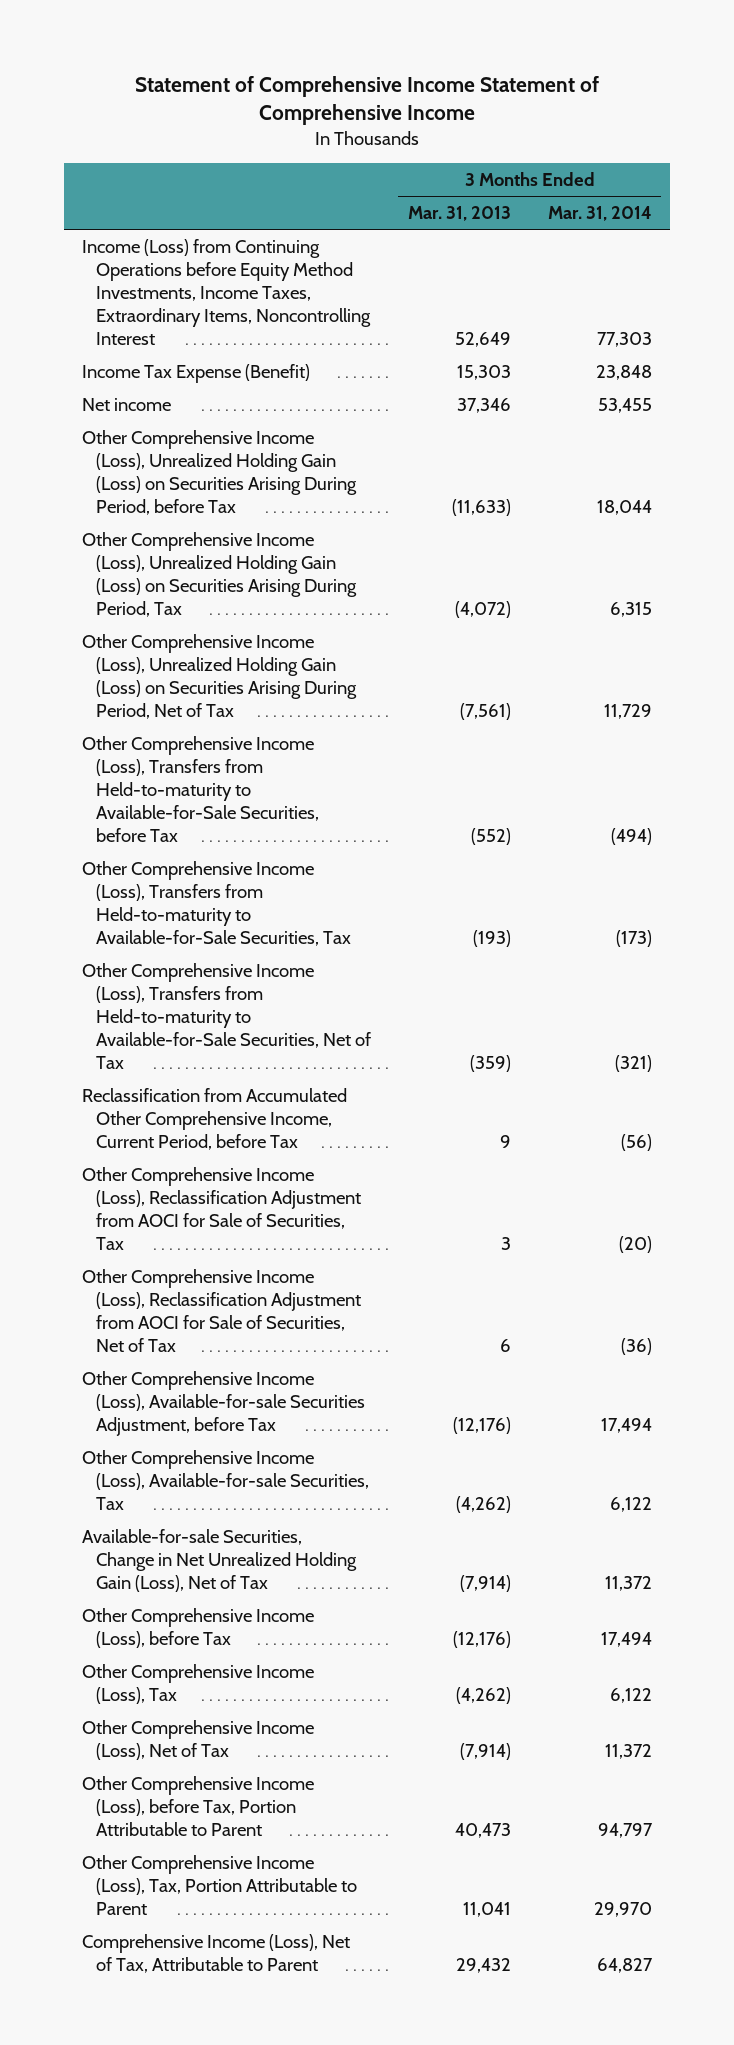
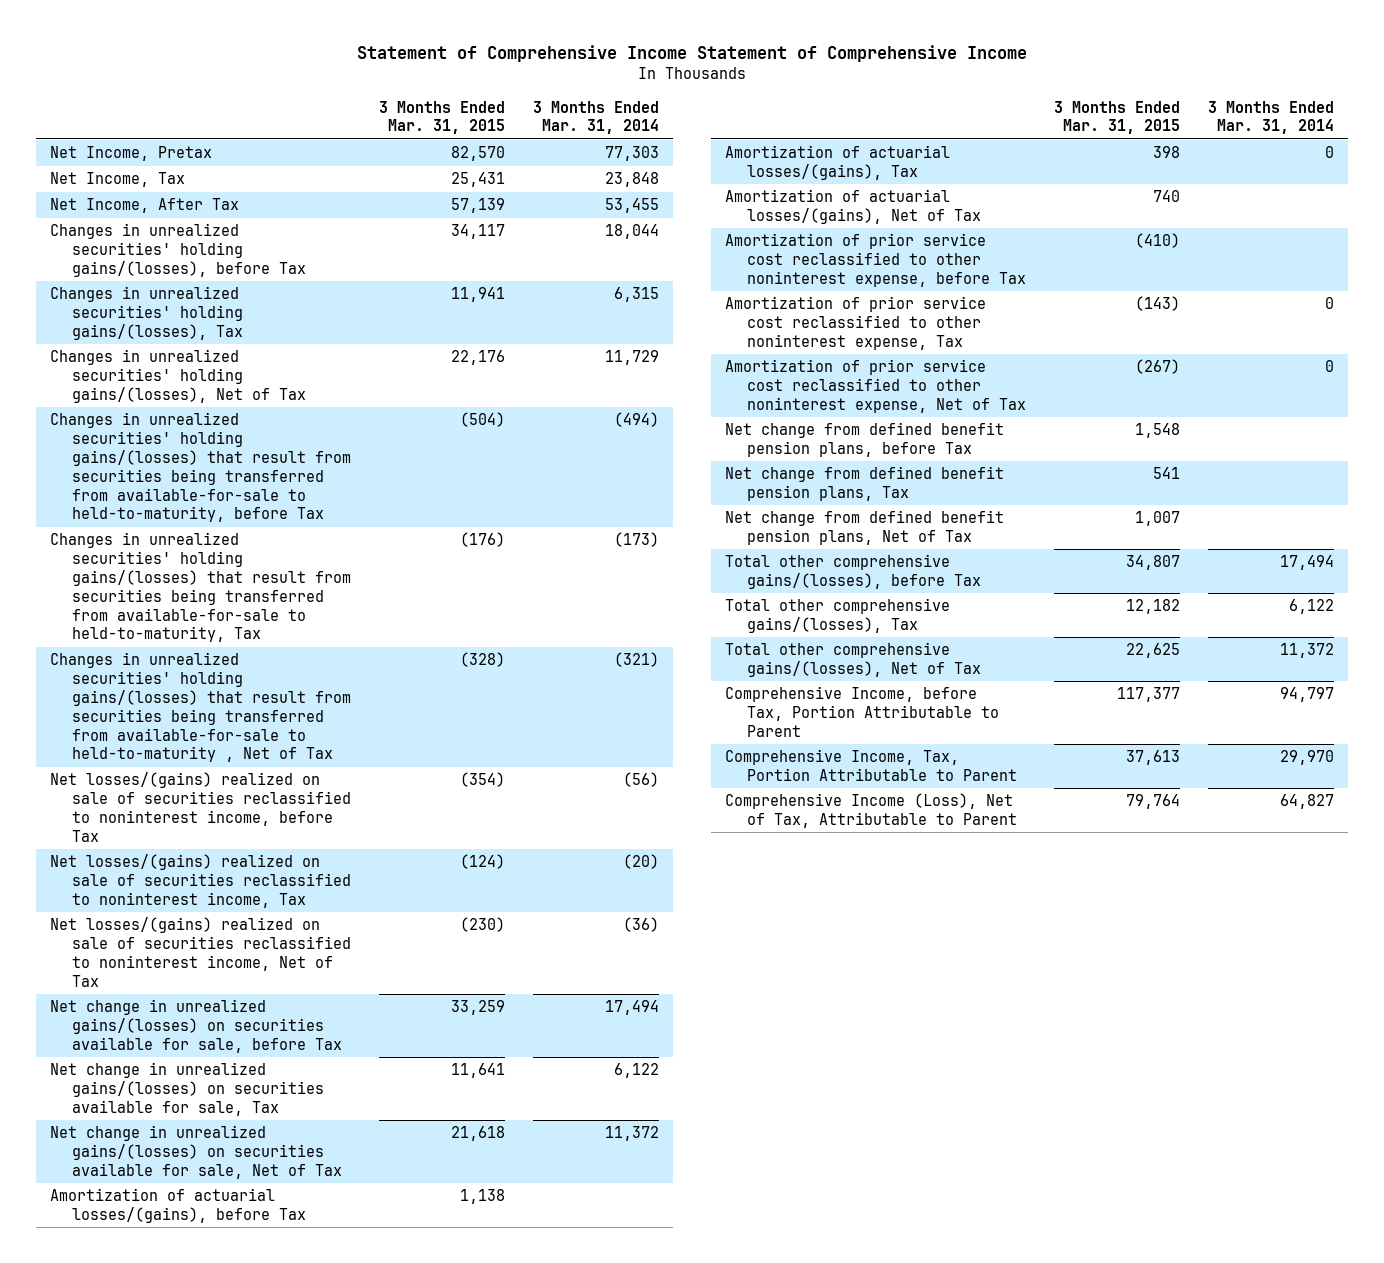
[407,206,511,222] Mar. 31, 2013 -> none
none -> [379,100,506,135] 3 Months Ended Mar. 31, 2015
[82,238,371,345] Income (Loss) from Continuing Operations before Equity Method Investments, Income Taxes, Extraordinary Items, Noncontrolling Interest -> [50,146,213,162] Net Income, Pretax
[82,363,311,383] Income Tax Expense (Benefit) -> [50,172,186,188] Net Income, Tax
[82,397,172,411] Net income -> [50,198,240,214] Net Income, After Tax
[82,429,357,515] Other Comprehensive Income (Loss), Unrealized Holding Gain (Loss) on Securities Arising During Period, before Tax -> [50,223,307,277] Changes in unrealized securities' holding gains/(losses), before Tax
[82,531,357,617] Other Comprehensive Income (Loss), Unrealized Holding Gain (Loss) on Securities Arising During Period, Tax -> [50,286,244,340] Changes in unrealized securities' holding gains/(losses), Tax
[82,633,357,719] Other Comprehensive Income (Loss), Unrealized Holding Gain (Loss) on Securities Arising During Period, Net of Tax -> [50,349,307,403] Changes in unrealized securities' holding gains/(losses), Net of Tax
[82,735,319,842] Other Comprehensive Income (Loss), Transfers from Held-to-maturity to Available-for-Sale Securities, before Tax -> [50,412,352,523] Changes in unrealized securities' holding gains/(losses) that result from securities being transferred from available-for-sale to held-to-maturity, before Tax
[82,860,351,946] Other Comprehensive Income (Loss), Transfers from Held-to-maturity to Available-for-Sale Securities, Tax -> [50,532,352,643] Changes in unrealized securities' holding gains/(losses) that result from securities being transferred from available-for-sale to held-to-maturity, Tax
[82,962,371,1069] Other Comprehensive Income (Loss), Transfers from Held-to-maturity to Available-for-Sale Securities, Net of Tax -> [50,652,352,763] Changes in unrealized securities' holding gains/(losses) that result from securities being transferred from available-for-sale to held-to-maturity , Net of Tax
[82,1087,348,1150] Reclassification from Accumulated Other Comprehensive Income, Current Period, before Tax -> [50,772,352,842] Net losses/(gains) realized on sale of securities reclassified to noninterest income, before Tax
[82,1166,361,1250] Other Comprehensive Income (Loss), Reclassification Adjustment from AOCI for Sale of Securities, Tax -> [50,854,352,908] Net losses/(gains) realized on sale of securities reclassified to noninterest income, Tax
[82,1268,361,1352] Other Comprehensive Income (Loss), Reclassification Adjustment from AOCI for Sale of Securities, Net of Tax -> [50,917,352,987] Net losses/(gains) realized on sale of securities reclassified to noninterest income, Net of Tax
[82,1370,365,1436] Other Comprehensive Income (Loss), Available-for-sale Securities Adjustment, before Tax -> [50,999,343,1053] Net change in unrealized gains/(losses) on securities available for sale, before Tax
[82,1449,369,1510] Other Comprehensive Income (Loss), Available-for-sale Securities, Tax -> [50,1062,325,1116] Net change in unrealized gains/(losses) on securities available for sale, Tax
[82,1528,357,1592] Available-for-sale Securities, Change in Net Unrealized Holding Gain (Loss), Net of Tax -> [50,1125,343,1179] Net change in unrealized gains/(losses) on securities available for sale, Net of Tax
none -> [50,1188,307,1224] Amortization of actuarial losses/(gains), before Tax
none -> [724,145,950,181] Amortization of actuarial losses/(gains), Tax
none -> [724,189,981,225] Amortization of actuarial losses/(gains), Net of Tax
none -> [724,233,1026,287] Amortization of prior service cost reclassified to other noninterest expense, before Tax
none -> [724,296,986,350] Amortization of prior service cost reclassified to other noninterest expense, Tax
none -> [724,359,1026,413] Amortization of prior service cost reclassified to other noninterest expense, Net of Tax
none -> [724,422,1004,458] Net change from defined benefit pension plans, before Tax
none -> [724,466,1004,502] Net change from defined benefit pension plans, Tax
none -> [724,510,1004,546] Net change from defined benefit pension plans, Net of Tax
[82,1607,315,1648] Other Comprehensive Income (Loss), before Tax -> [724,554,981,590] Total other comprehensive gains/(losses), before Tax
[82,1663,315,1704] Other Comprehensive Income (Loss), Tax -> [724,598,950,634] Total other comprehensive gains/(losses), Tax
[82,1719,315,1760] Other Comprehensive Income (Loss), Net of Tax -> [724,642,981,678] Total other comprehensive gains/(losses), Net of Tax
[82,1775,315,1836] Other Comprehensive Income (Loss), before Tax, Portion Attributable to Parent -> [724,686,999,737] Comprehensive Income, before Tax, Portion Attributable to Parent
[82,1854,357,1915] Other Comprehensive Income (Loss), Tax, Portion Attributable to Parent -> [724,749,1017,782] Comprehensive Income, Tax, Portion Attributable to Parent

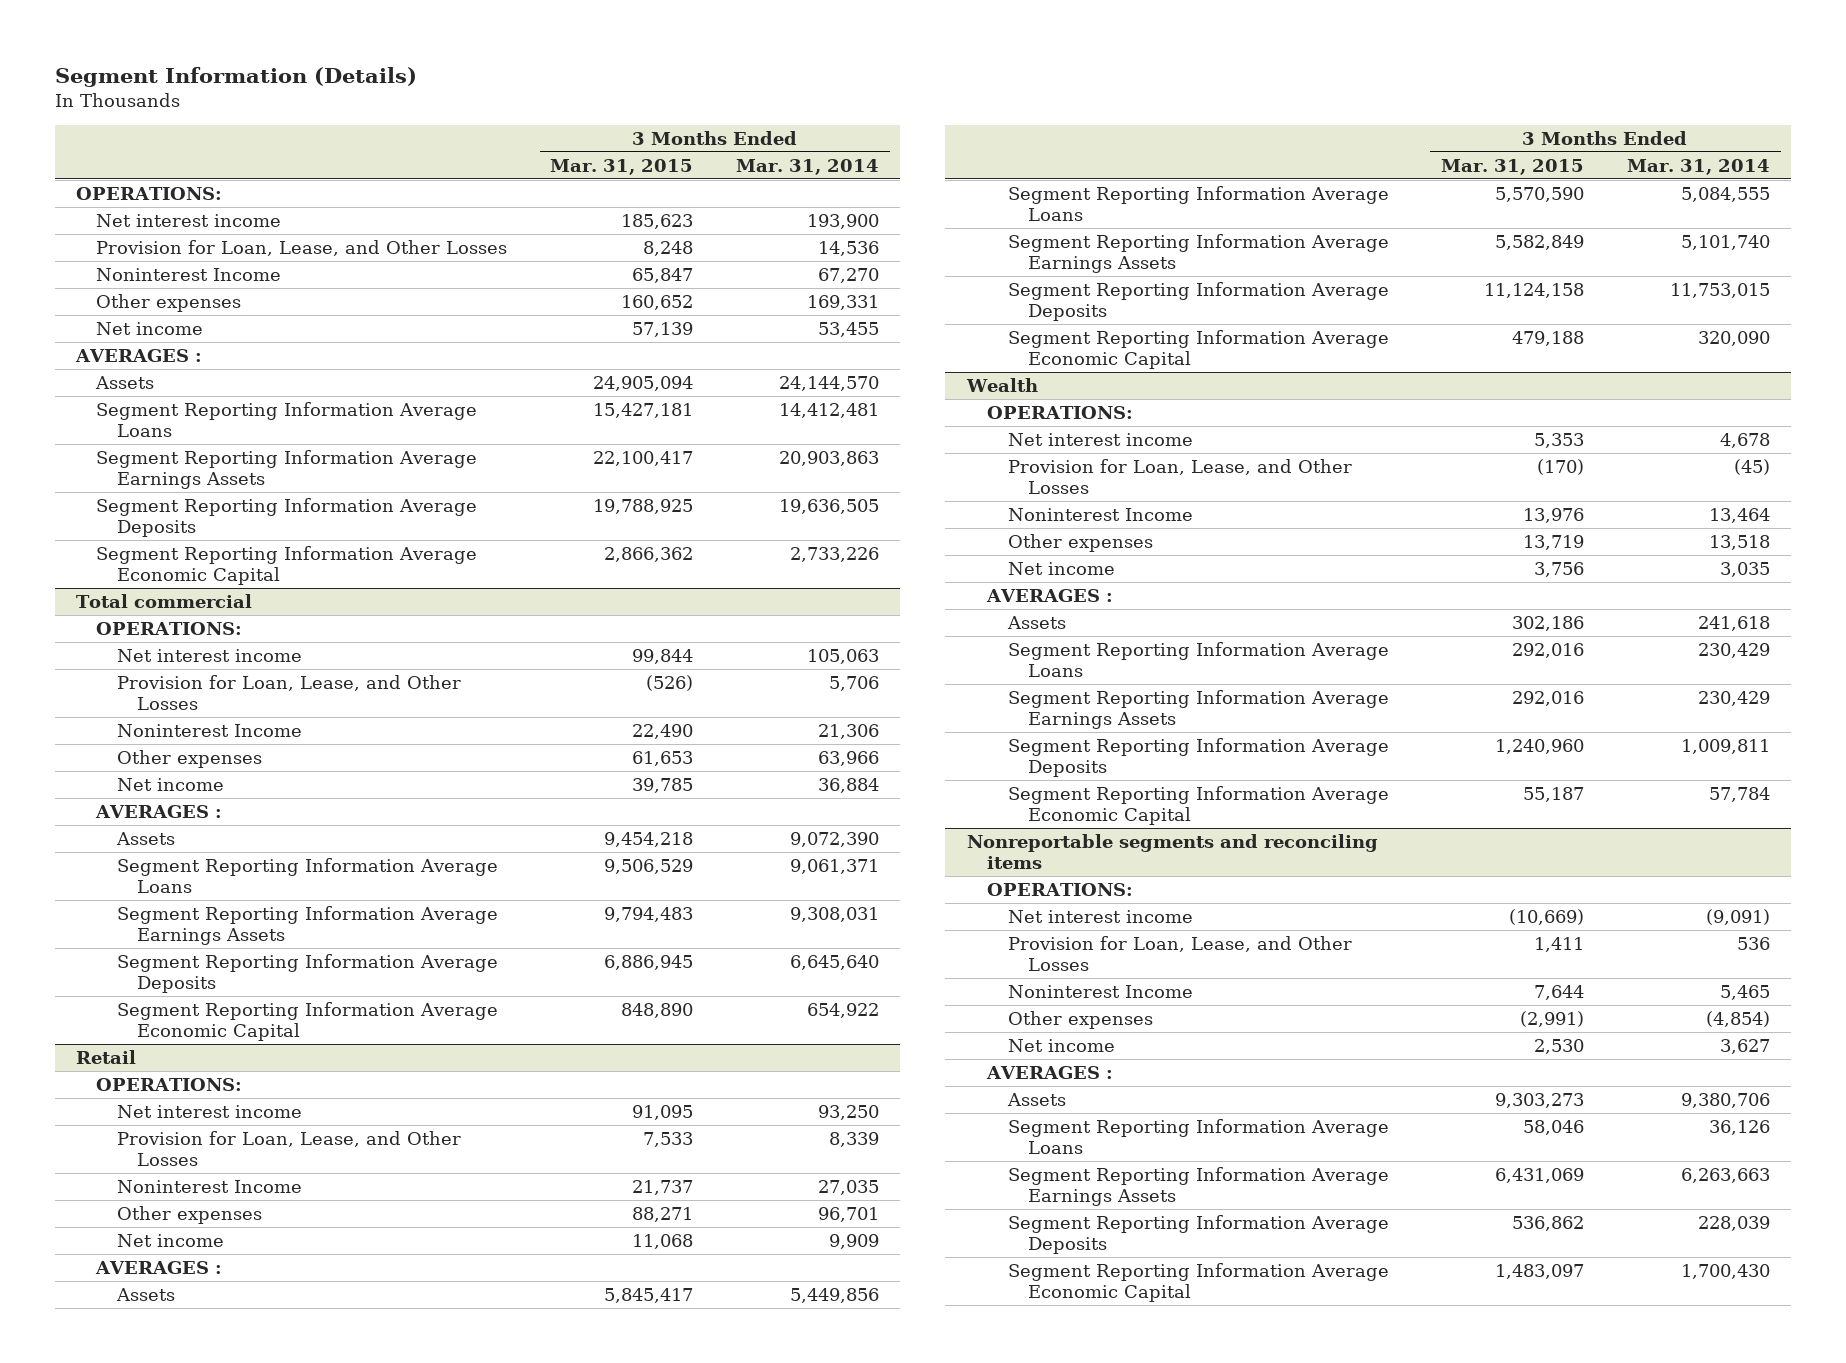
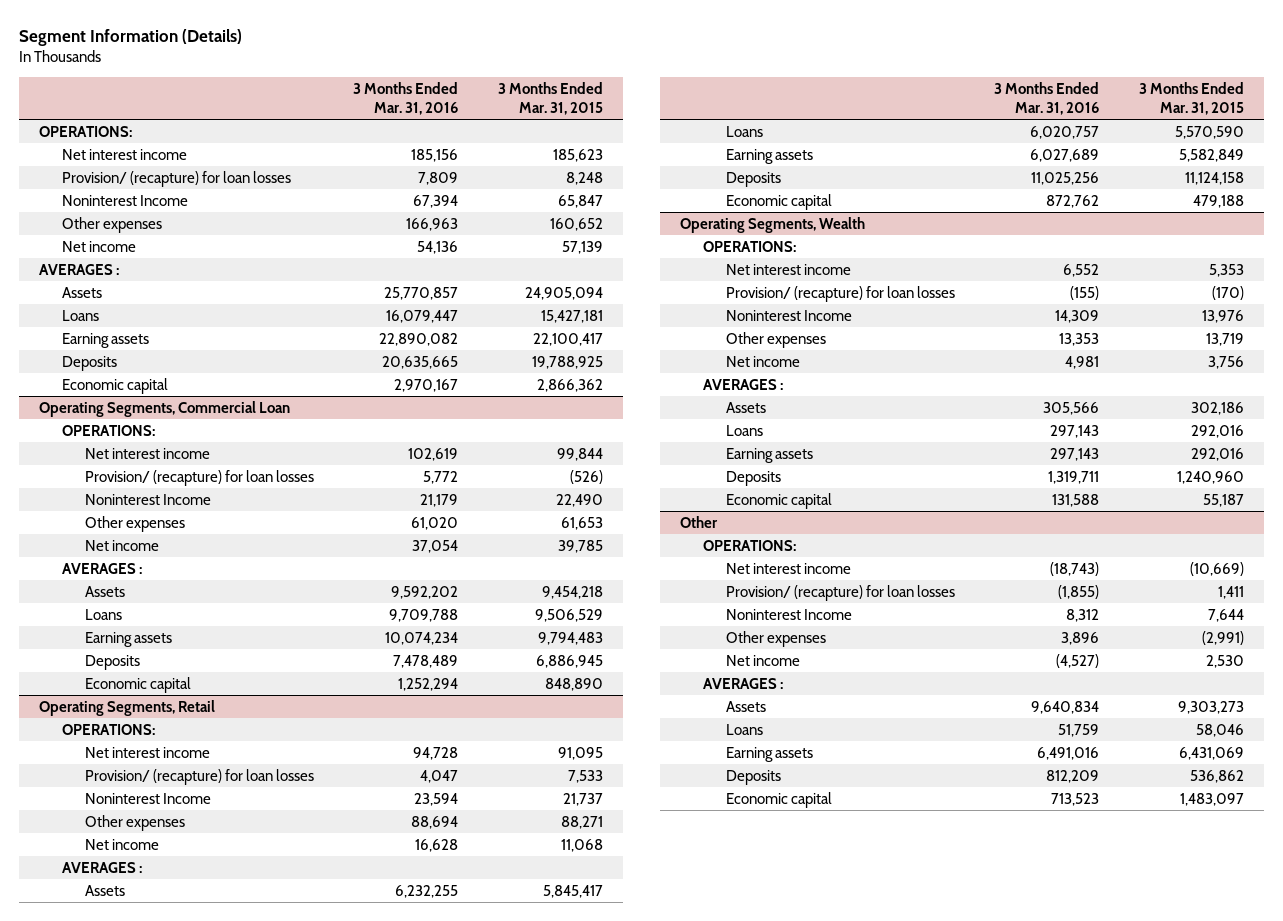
[735,158,879,175] Mar. 31, 2014 -> none
none -> [353,81,459,115] 3 Months Ended Mar. 31, 2016
[96,240,508,257] Provision for Loan, Lease, and Other Losses -> [61,170,291,187] Provision/ (recapture) for loan losses
[75,594,252,609] Total commercial -> none
[96,402,478,438] Segment Reporting Information Average Loans -> [61,309,99,321] Loans
[96,450,478,490] Segment Reporting Information Average Earnings Assets -> [61,332,149,348] Earning assets
[96,498,478,538] Segment Reporting Information Average Deposits -> [61,355,117,371] Deposits
[96,546,478,586] Segment Reporting Information Average Economic Capital -> [61,377,168,394] Economic capital
none -> [38,400,290,417] Operating Segments, Commercial Loan
[116,675,461,711] Provision for Loan, Lease, and Other Losses -> [84,469,314,486] Provision/ (recapture) for loan losses
[75,1050,136,1065] Retail -> none
[116,858,498,894] Segment Reporting Information Average Loans -> [84,608,122,620] Loans
[116,906,498,946] Segment Reporting Information Average Earnings Assets -> [84,631,172,647] Earning assets
[116,954,498,994] Segment Reporting Information Average Deposits -> [84,654,140,670] Deposits
[116,1002,498,1042] Segment Reporting Information Average Economic Capital -> [84,676,191,693] Economic capital
none -> [38,699,215,716] Operating Segments, Retail
[116,1131,461,1167] Provision for Loan, Lease, and Other Losses -> [84,768,314,785] Provision/ (recapture) for loan losses
[965,378,1038,393] Wealth -> none
[1007,186,1389,222] Segment Reporting Information Average Loans -> [725,125,763,137] Loans
[1007,234,1389,274] Segment Reporting Information Average Earnings Assets -> [725,148,813,164] Earning assets
[1007,282,1389,322] Segment Reporting Information Average Deposits -> [725,171,781,187] Deposits
[1007,330,1389,370] Segment Reporting Information Average Economic Capital -> [725,193,832,210] Economic capital
none -> [679,216,865,233] Operating Segments, Wealth
[1007,459,1352,495] Provision for Loan, Lease, and Other Losses -> [725,285,955,302] Provision/ (recapture) for loan losses
[966,834,1378,870] Nonreportable segments and reconciling items -> none
[1007,642,1389,678] Segment Reporting Information Average Loans -> [725,424,763,436] Loans
[1007,690,1389,730] Segment Reporting Information Average Earnings Assets -> [725,447,813,463] Earning assets
[1007,738,1389,778] Segment Reporting Information Average Deposits -> [725,470,781,486] Deposits
[1007,786,1389,826] Segment Reporting Information Average Economic Capital -> [725,492,832,509] Economic capital
none -> [679,515,718,528] Other
[1007,936,1352,972] Provision for Loan, Lease, and Other Losses -> [725,584,955,601] Provision/ (recapture) for loan losses
[1007,1119,1389,1155] Segment Reporting Information Average Loans -> [725,723,763,735] Loans
[1007,1167,1389,1207] Segment Reporting Information Average Earnings Assets -> [725,746,813,762] Earning assets
[1007,1215,1389,1255] Segment Reporting Information Average Deposits -> [725,769,781,785] Deposits
[1007,1263,1389,1303] Segment Reporting Information Average Economic Capital -> [725,791,832,808] Economic capital

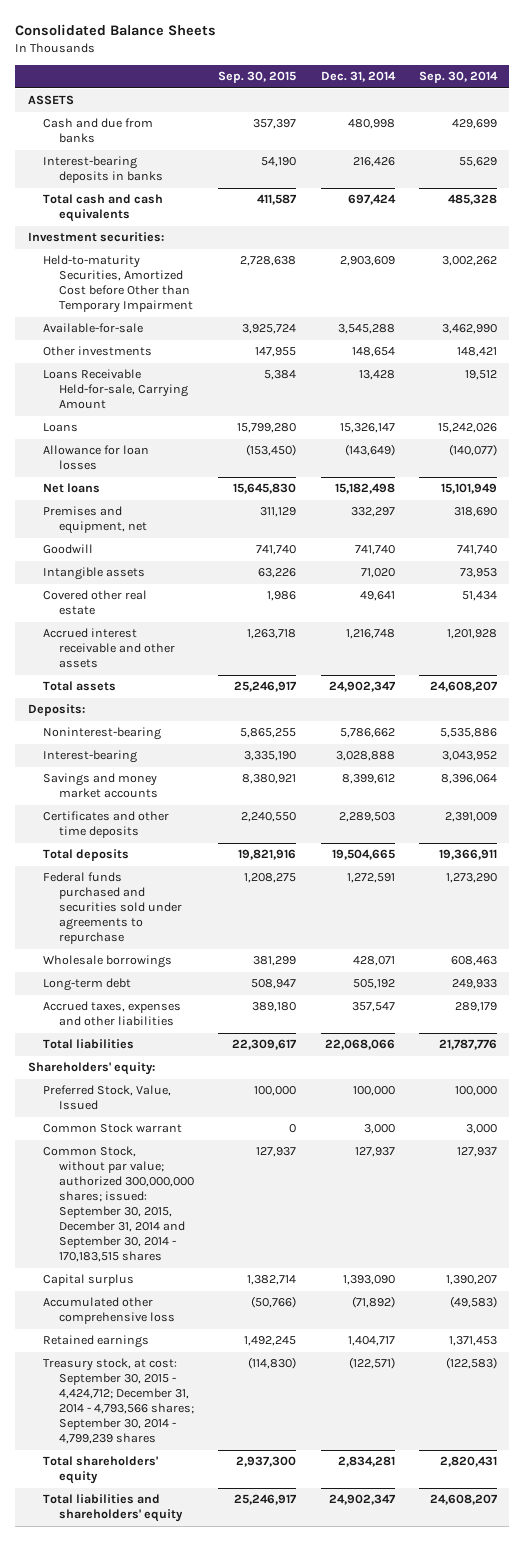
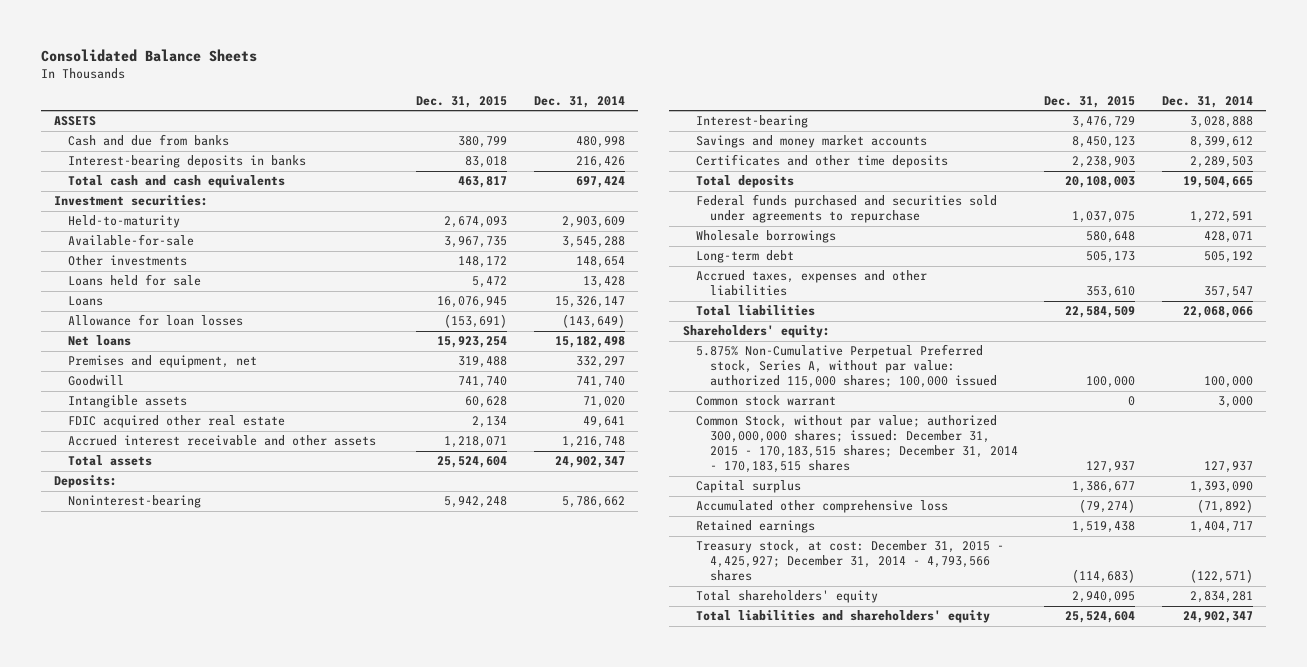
[218,71,297,84] Sep. 30, 2015 -> none
[419,71,499,84] Sep. 30, 2014 -> none
none -> [416,95,508,108] Dec. 31, 2015
[43,255,193,314] Held-to-maturity Securities, Amortized Cost before Other than Temporary Impairment -> [67,215,180,229] Held-to-maturity
[43,369,188,410] Loans Receivable Held-for-sale, Carrying Amount -> [67,274,201,287] Loans held for sale
[43,590,148,616] Covered other real estate -> [67,415,285,429] FDIC acquired other real estate
[43,1085,172,1111] Preferred Stock, Value, Issued -> [696,344,997,389] 5.875% Non-Cumulative Perpetual Preferred stock, Series A, without par value: authorized 115,000 shares; 100,000 issued
[43,1123,183,1134] Common Stock warrant -> [696,395,837,407] Common stock warrant
[43,1146,194,1263] Common Stock, without par value; authorized 300,000,000 shares; issued: September 30, 2015, December 31, 2014 and September 30, 2014 - 170,183,515 shares -> [696,415,1018,474] Common Stock, without par value; authorized 300,000,000 shares; issued: December 31, 2015 - 170,183,515 shares; December 31, 2014 - 170,183,515 shares
[43,1358,194,1445] Treasury stock, at cost: September 30, 2015 - 4,424,712; December 31, 2014 - 4,793,566 shares; September 30, 2014 - 4,799,239 shares -> [696,540,1005,582] Treasury stock, at cost: December 31, 2015 - 4,425,927; December 31, 2014 - 4,793,566 shares

